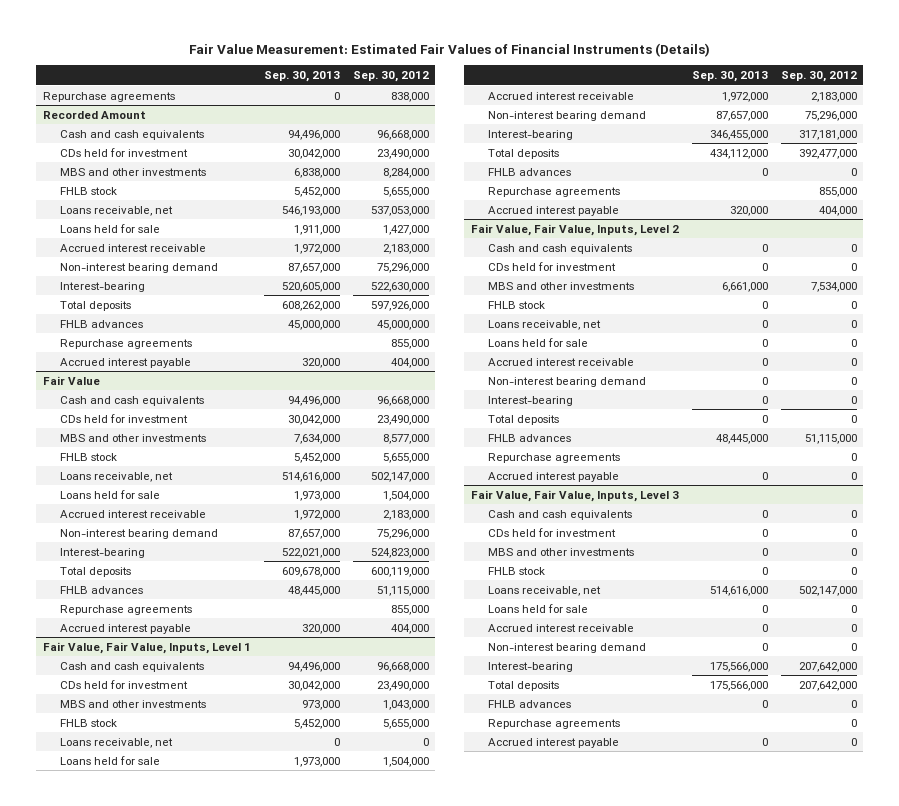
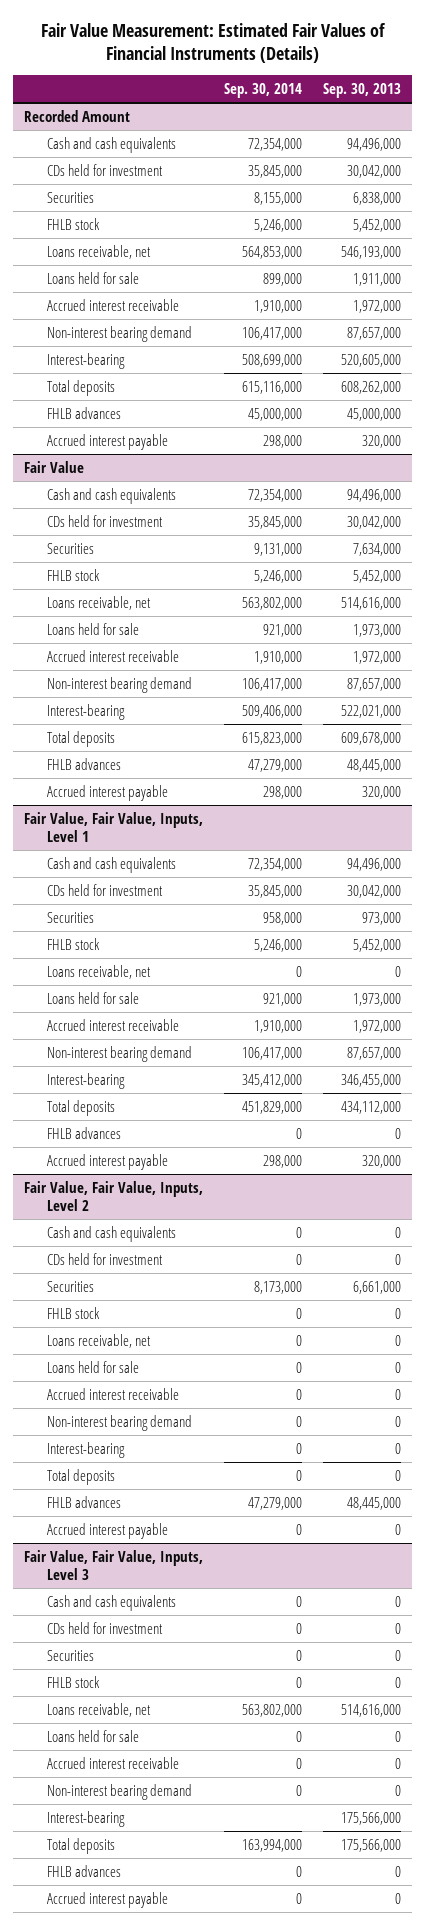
[352,71,429,83] Sep. 30, 2012 -> none
none -> [224,82,303,98] Sep. 30, 2014
[42,91,175,102] Repurchase agreements -> none
[59,167,206,176] MBS and other investments -> [46,191,94,203] Securities
[59,338,192,349] Repurchase agreements -> none
[59,433,206,442] MBS and other investments -> [46,542,94,554] Securities
[59,604,192,615] Repurchase agreements -> none
[59,699,206,708] MBS and other investments -> [46,911,94,923] Securities
[487,186,620,197] Repurchase agreements -> none
[487,281,634,290] MBS and other investments -> [46,1280,94,1292] Securities
[487,452,620,463] Repurchase agreements -> none
[487,547,634,556] MBS and other investments -> [46,1649,94,1661] Securities
[487,718,620,729] Repurchase agreements -> none

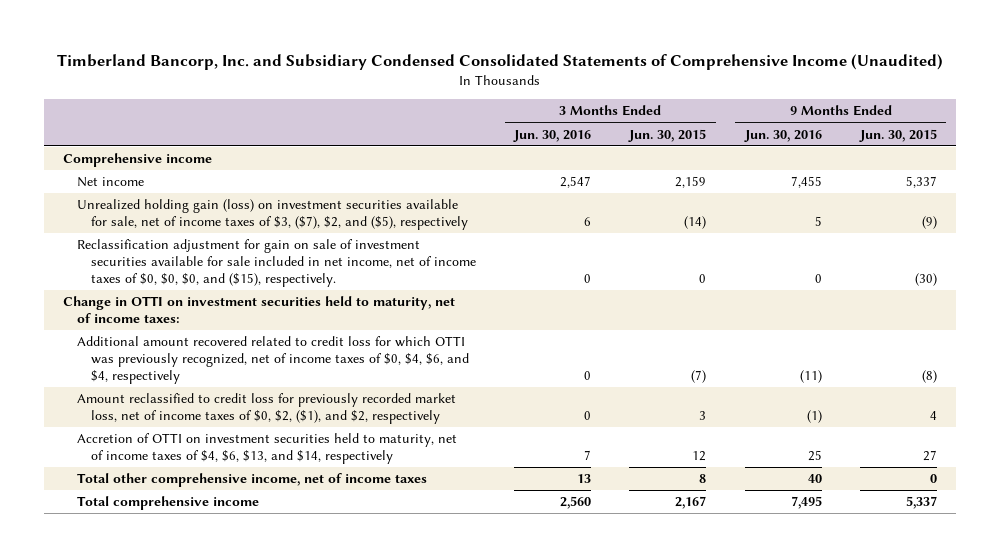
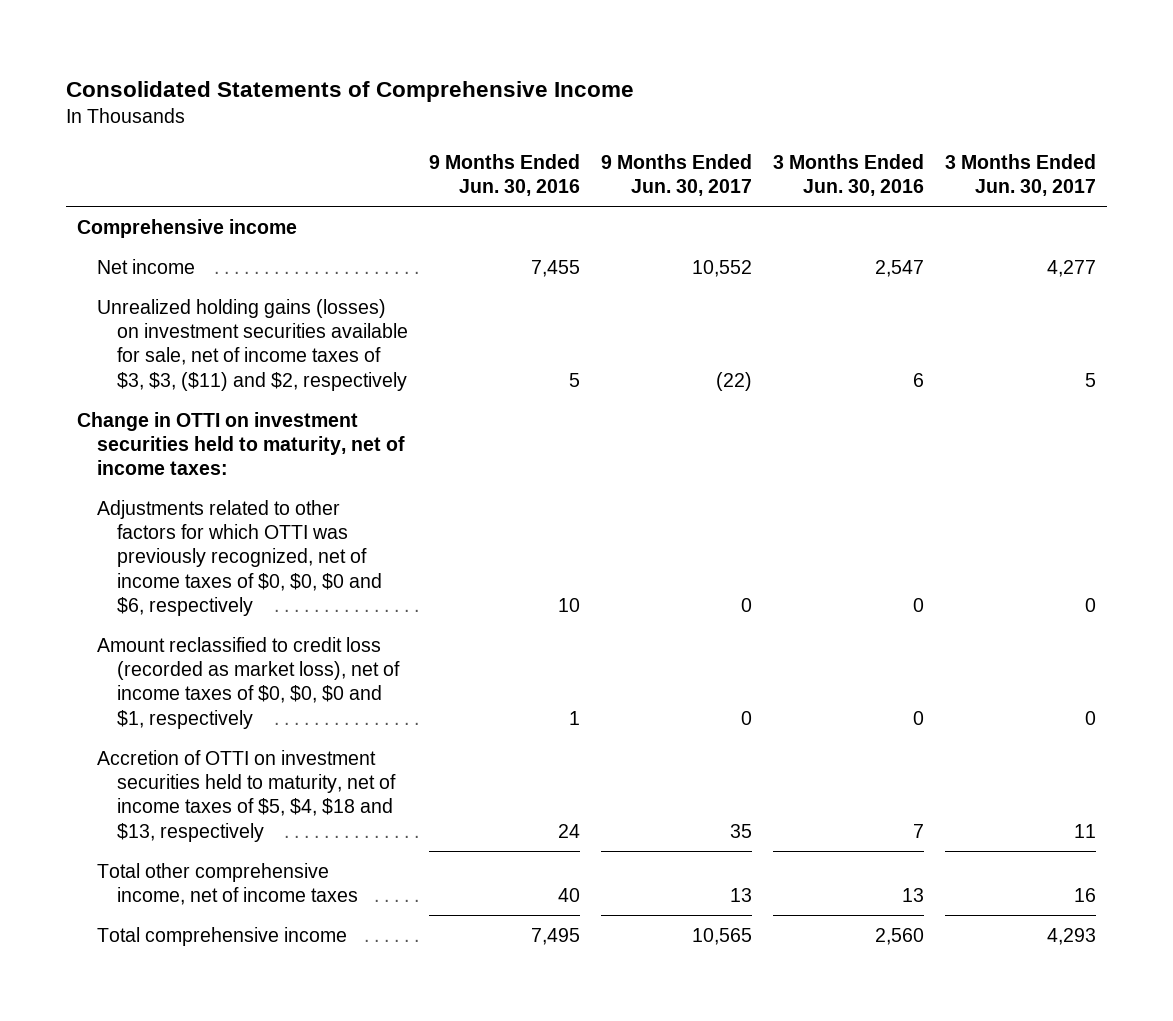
[56,53,943,70] Timberland Bancorp, Inc. and Subsidiary Condensed Consolidated Statements of Comprehensive Income (Unaudited) -> [66,80,635,102] Consolidated Statements of Comprehensive Income
[628,128,707,142] Jun. 30, 2015 -> none
[858,128,937,142] Jun. 30, 2015 -> none
none -> [601,153,753,197] 9 Months Ended Jun. 30, 2017
none -> [945,153,1097,197] 3 Months Ended Jun. 30, 2017
[76,239,477,288] Reclassification adjustment for gain on sale of investment securities available for sale included in net income, net of income taxes of $0, $0, $0, and ($15), respectively. -> none
[76,199,469,231] Unrealized holding gain (loss) on investment securities available for sale, net of income taxes of $3, ($7), $2, and ($5), respectively -> [97,298,409,391] Unrealized holding gains (losses) on investment securities available for sale, net of income taxes of $3, $3, ($11) and $2, respectively
[76,336,470,385] Additional amount recovered related to credit loss for which OTTI was previously recognized, net of income taxes of $0, $4, $6, and $4, respectively -> [97,499,383,617] Adjustments related to other factors for which OTTI was previously recognized, net of income taxes of $0, $0, $0 and $6, respectively
[799,370,822,384] (11) -> [558,598,581,613] 10
[76,393,456,425] Amount reclassified to credit loss for previously recorded market loss, net of income taxes of $0, $2, ($1), and $2, respectively -> [97,636,401,729] Amount reclassified to credit loss (recorded as market loss), net of income taxes of $0, $0, $0 and $1, respectively
[806,410,822,424] (1) -> [569,710,581,725] 1
[76,433,457,465] Accretion of OTTI on investment securities held to maturity, net of income taxes of $4, $6, $13, and $14, respectively -> [97,749,397,842] Accretion of OTTI on investment securities held to maturity, net of income taxes of $5, $4, $18 and $13, respectively
[807,450,822,462] 25 -> [558,823,581,838] 24

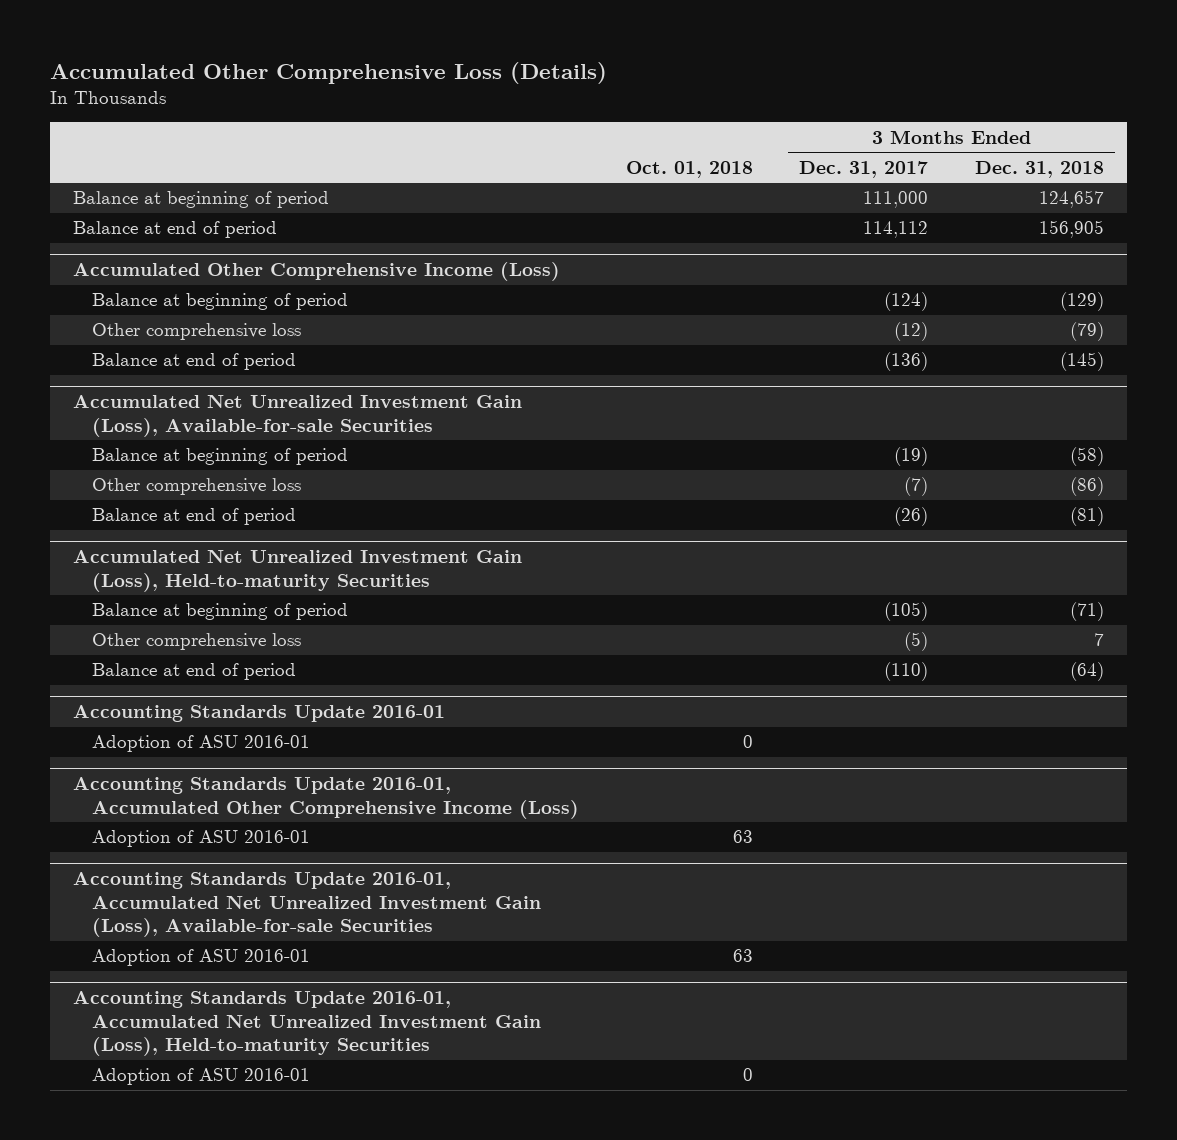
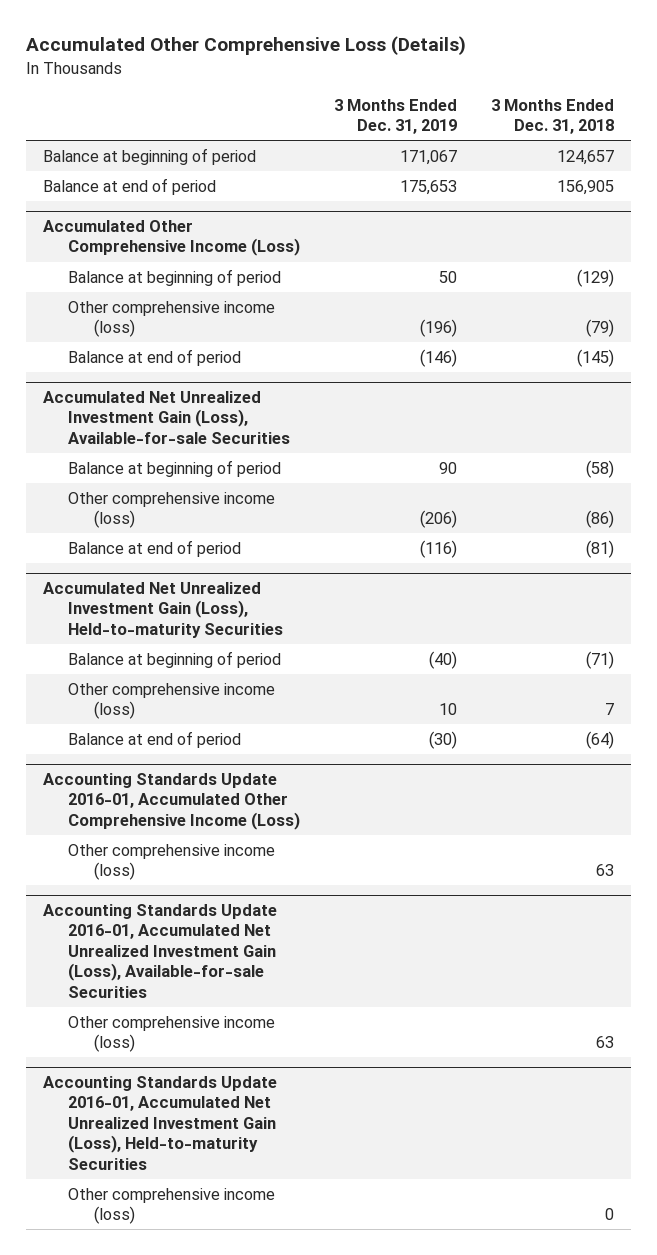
[625,160,753,178] Oct. 01, 2018 -> none
[799,160,929,178] Dec. 31, 2017 -> none
none -> [334,98,458,135] 3 Months Ended Dec. 31, 2019
[92,323,302,341] Other comprehensive loss -> [68,300,276,338] Other comprehensive income (loss)
[92,478,302,496] Other comprehensive loss -> [68,491,276,529] Other comprehensive income (loss)
[92,633,302,651] Other comprehensive loss -> [68,682,276,720] Other comprehensive income (loss)
[73,705,446,723] Accounting Standards Update 2016-01 -> none
[92,735,311,753] Adoption of ASU 2016-01 -> none
[92,830,311,848] Adoption of ASU 2016-01 -> none
none -> [68,843,276,881] Other comprehensive income (loss)
[92,949,311,967] Adoption of ASU 2016-01 -> none
none -> [68,1015,276,1053] Other comprehensive income (loss)
[92,1068,311,1086] Adoption of ASU 2016-01 -> none
none -> [68,1187,276,1225] Other comprehensive income (loss)

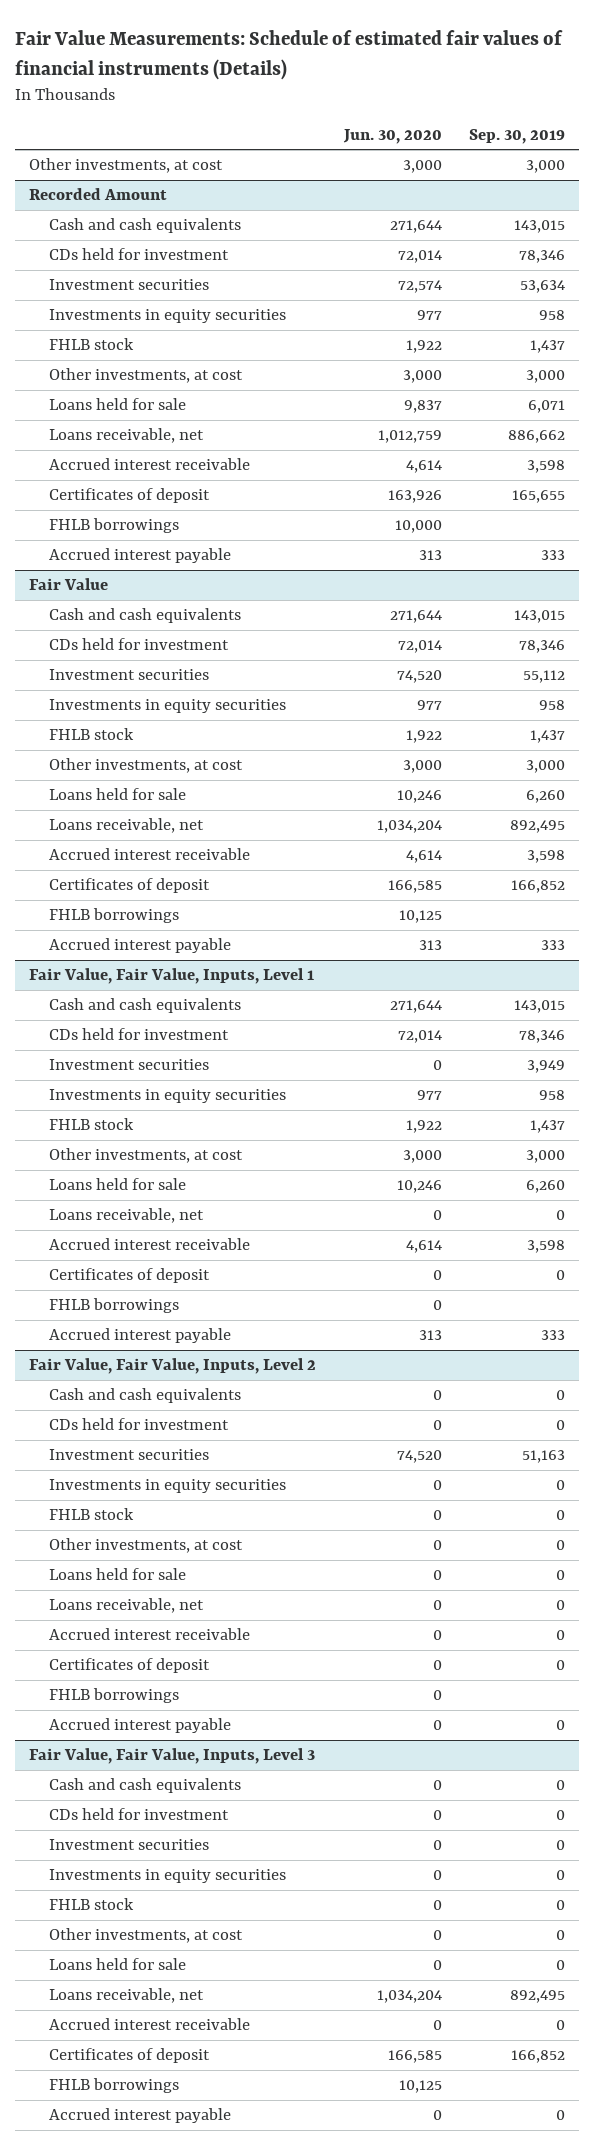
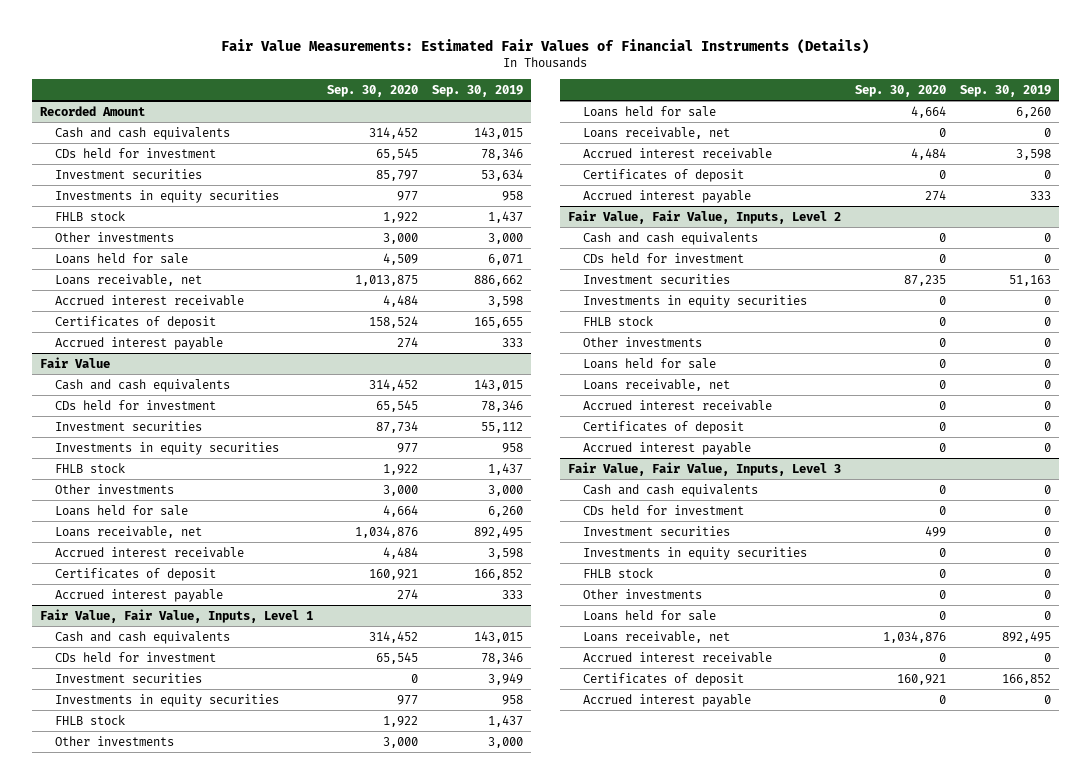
[15,30,564,80] Fair Value Measurements: Schedule of estimated fair values of financial instruments (Details) -> [221,38,870,54] Fair Value Measurements: Estimated Fair Values of Financial Instruments (Details)
[342,128,442,144] Jun. 30, 2020 -> none
none -> [326,84,418,97] Sep. 30, 2020
[29,158,224,174] Other investments, at cost -> none
[49,368,244,384] Other investments, at cost -> [54,231,174,242] Other investments
[49,518,180,534] FHLB borrowings -> none
[49,758,244,774] Other investments, at cost -> [54,483,174,494] Other investments
[49,908,180,924] FHLB borrowings -> none
[49,1148,244,1164] Other investments, at cost -> [54,735,174,746] Other investments
[49,1298,180,1314] FHLB borrowings -> none
[49,1538,244,1554] Other investments, at cost -> [582,336,702,347] Other investments
[49,1688,180,1704] FHLB borrowings -> none
[49,1928,244,1944] Other investments, at cost -> [582,588,702,599] Other investments
[49,2078,180,2094] FHLB borrowings -> none

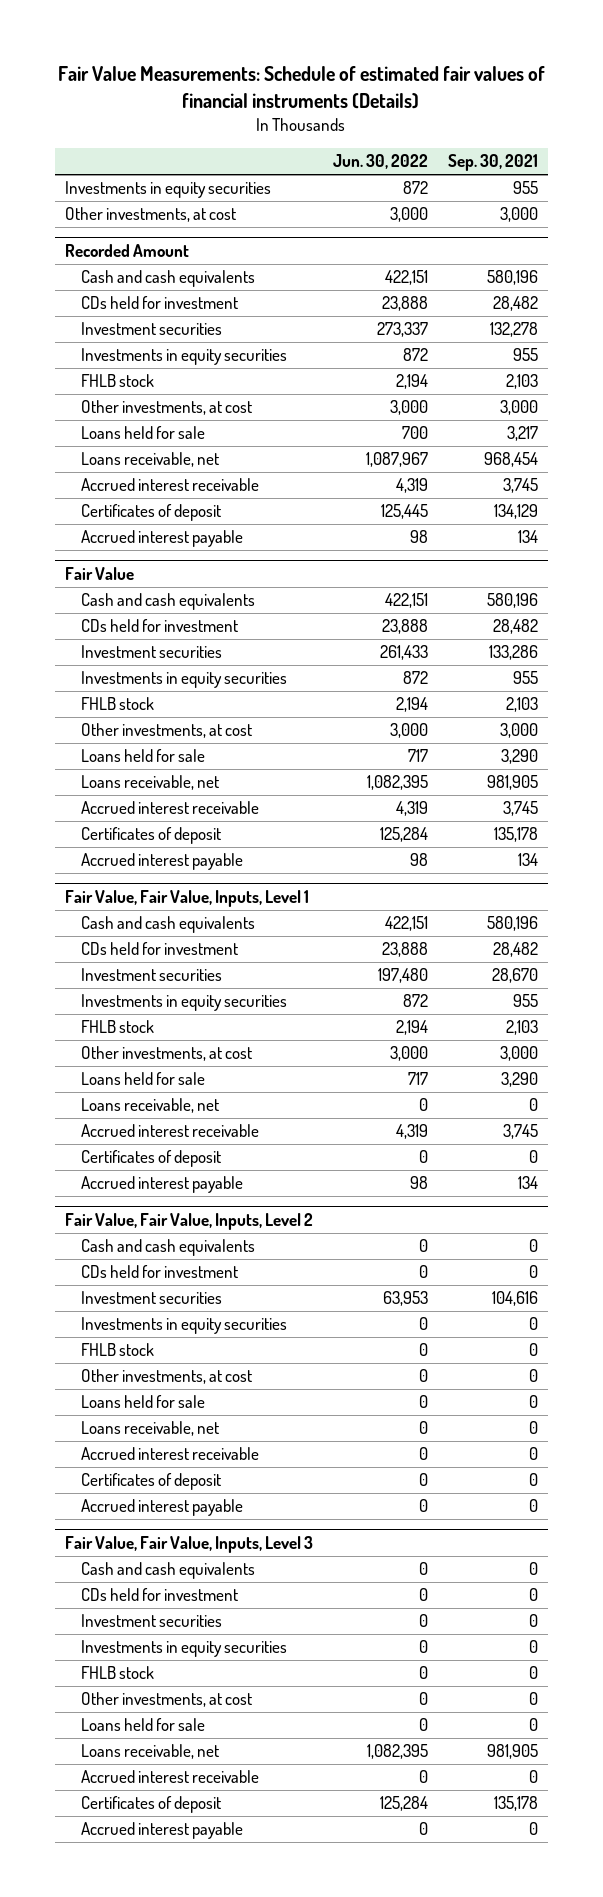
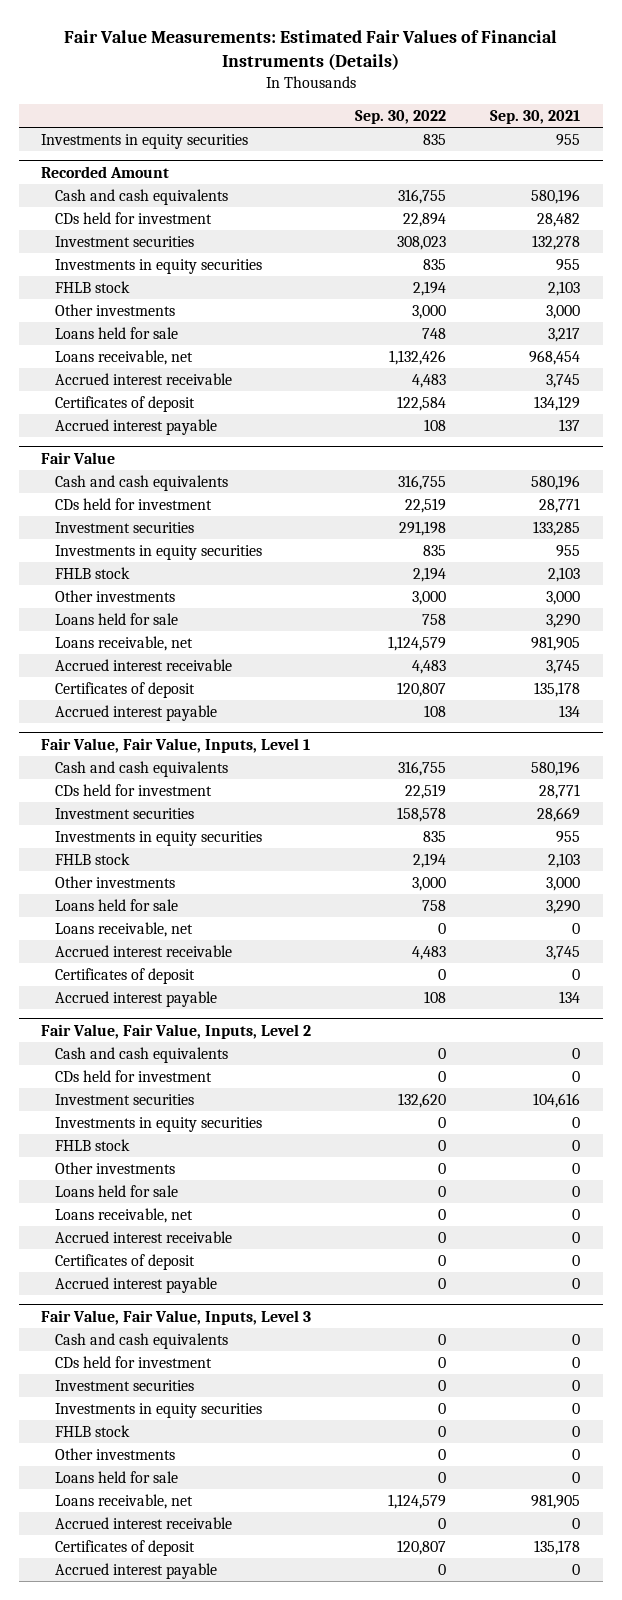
[58,66,546,109] Fair Value Measurements: Schedule of estimated fair values of financial instruments (Details) -> [63,30,557,71] Fair Value Measurements: Estimated Fair Values of Financial Instruments (Details)
[332,154,428,170] Jun. 30, 2022 -> none
none -> [355,109,447,124] Sep. 30, 2022
[64,207,236,223] Other investments, at cost -> none
[81,400,253,416] Other investments, at cost -> [55,303,176,316] Other investments
[518,530,539,544] 134 -> [559,418,581,431] 137
[493,619,539,635] 28,482 -> [539,497,581,513] 28,771
[489,645,539,661] 133,286 -> [533,520,581,536] 133,285
[81,723,253,739] Other investments, at cost -> [55,589,176,602] Other investments
[493,942,539,958] 28,482 -> [539,783,581,799] 28,771
[492,968,539,984] 28,670 -> [537,806,581,822] 28,669
[81,1046,253,1062] Other investments, at cost -> [55,875,176,888] Other investments
[81,1369,253,1385] Other investments, at cost -> [55,1161,176,1174] Other investments
[81,1692,253,1708] Other investments, at cost -> [55,1447,176,1460] Other investments

